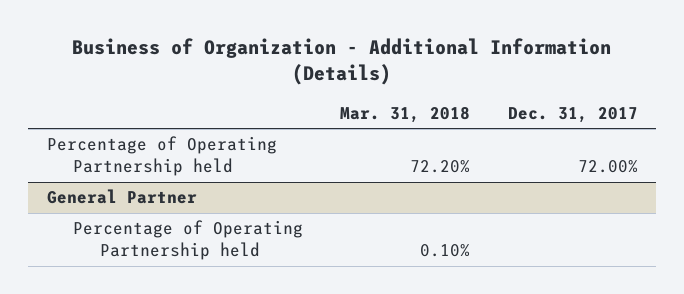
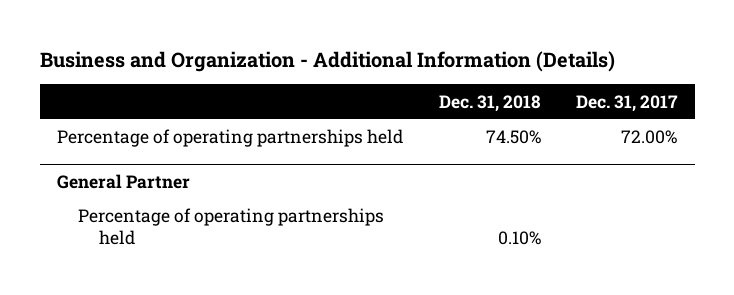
[72,38,612,86] Business of Organization - Additional Information (Details) -> [39,50,615,72] Business and Organization - Additional Information (Details)
[340,105,471,123] Mar. 31, 2018 -> none
none -> [438,94,541,112] Dec. 31, 2018
[46,136,277,177] Percentage of Operating Partnership held -> [57,129,404,148] Percentage of operating partnerships held
[73,220,304,261] Percentage of Operating Partnership held -> [78,208,385,245] Percentage of operating partnerships held

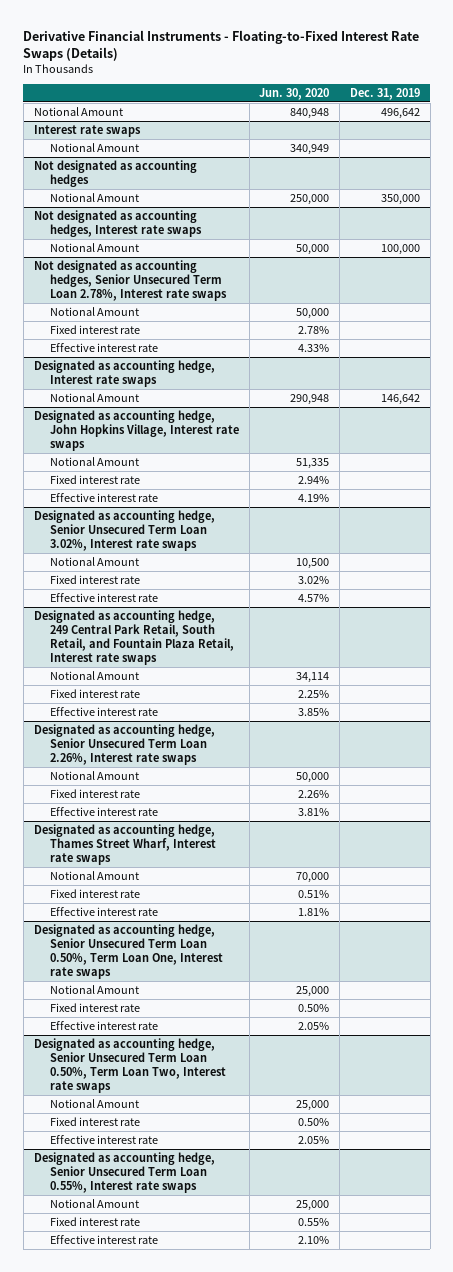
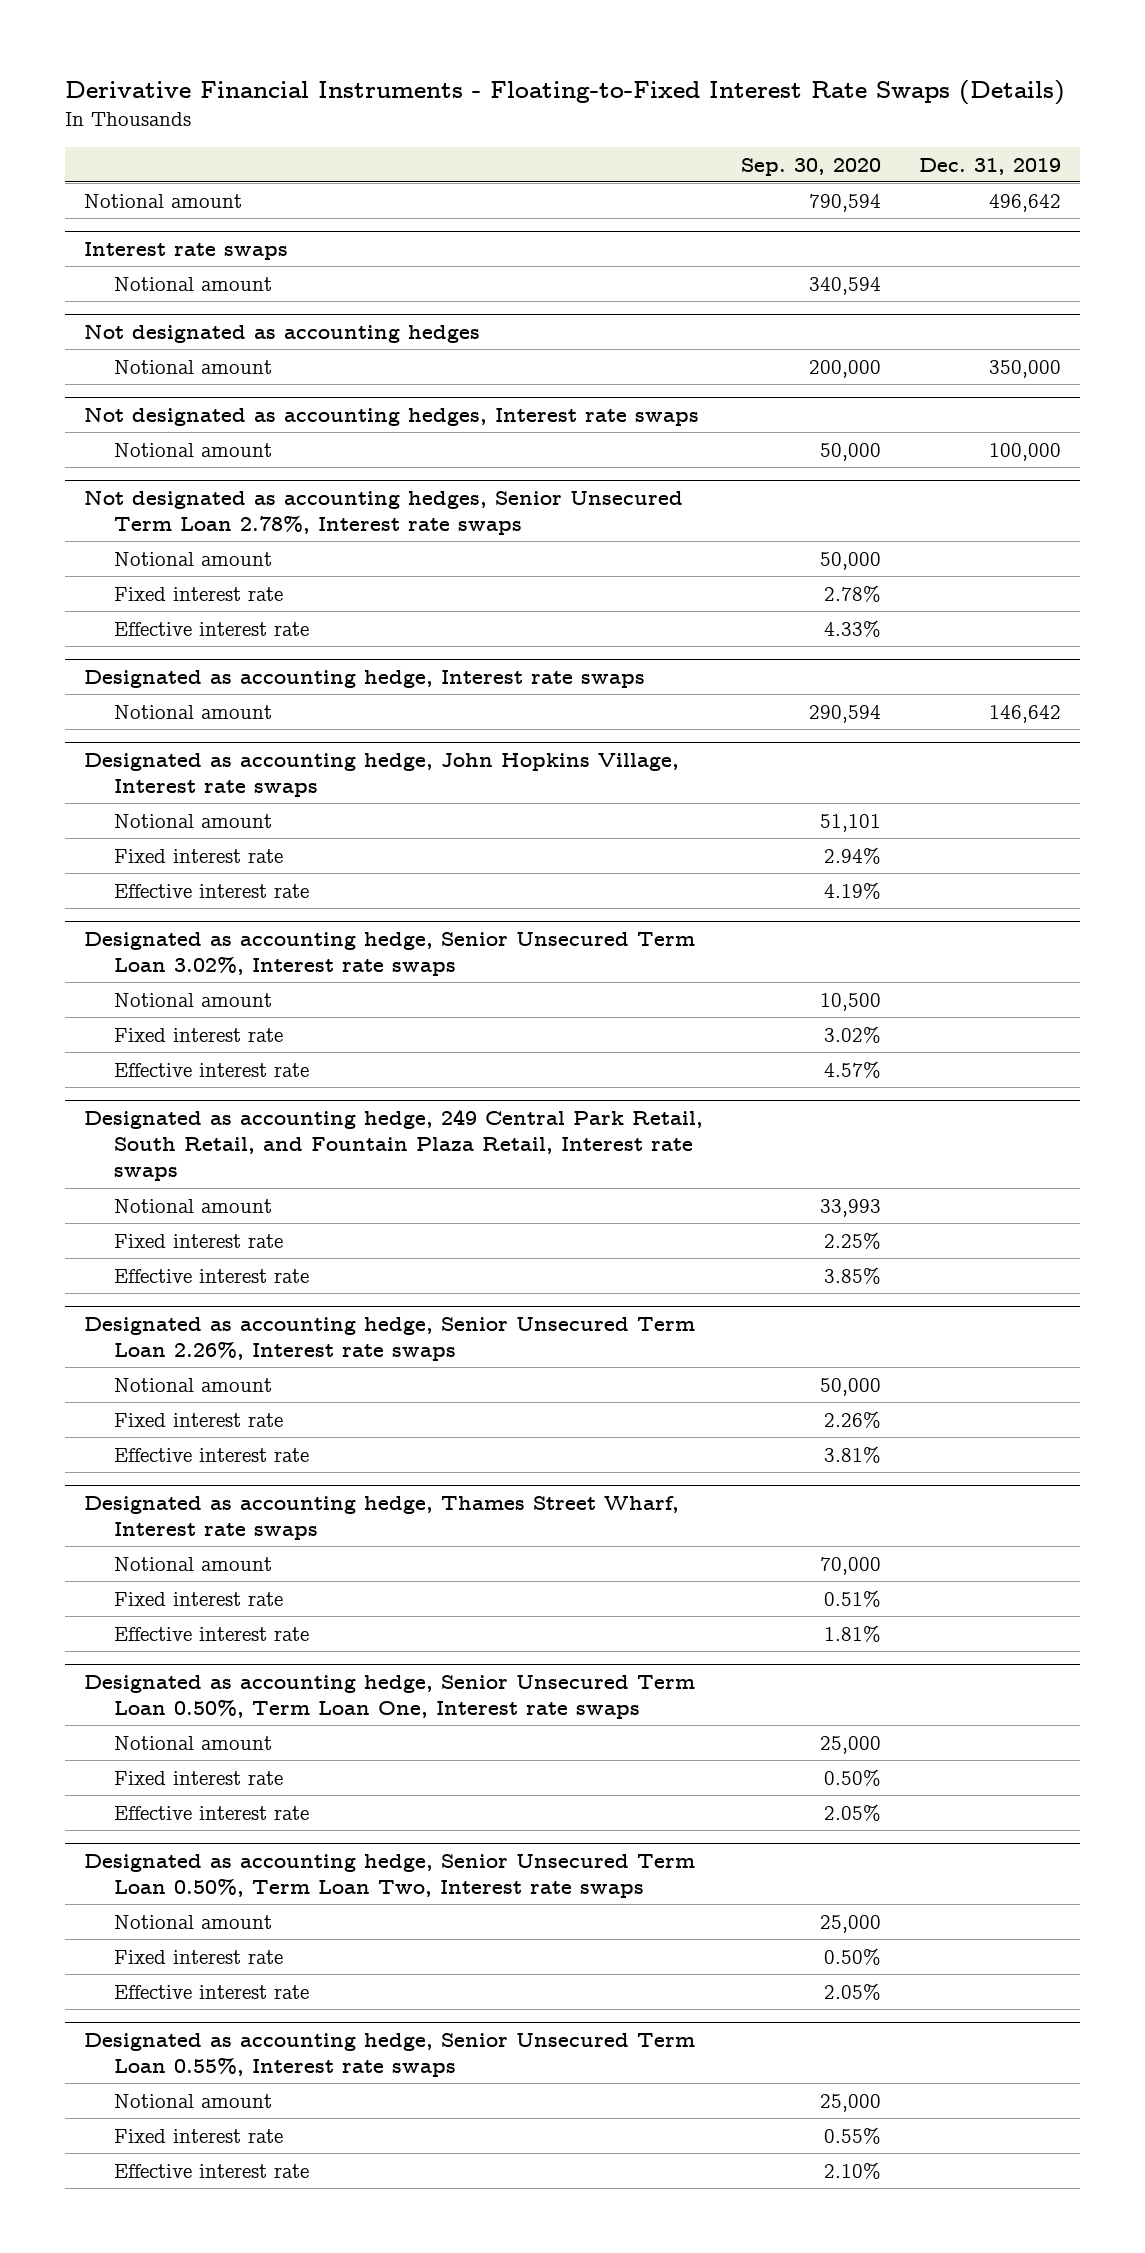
[259,87,330,100] Jun. 30, 2020 -> none
none -> [741,157,882,176] Sep. 30, 2020
[33,106,123,116] Notional Amount -> [83,193,242,208] Notional amount
[50,142,140,152] Notional Amount -> [113,276,272,291] Notional amount
[50,192,140,202] Notional Amount -> [113,359,272,374] Notional amount
[50,242,140,252] Notional Amount -> [113,442,272,457] Notional amount
[50,306,140,316] Notional Amount -> [113,551,272,566] Notional amount
[50,392,140,402] Notional Amount -> [113,704,272,719] Notional amount
[50,456,140,466] Notional Amount -> [113,813,272,828] Notional amount
[50,556,140,566] Notional Amount -> [113,992,272,1007] Notional amount
[50,670,140,680] Notional Amount -> [113,1198,272,1213] Notional amount
[50,770,140,780] Notional Amount -> [113,1377,272,1392] Notional amount
[50,870,140,880] Notional Amount -> [113,1556,272,1571] Notional amount
[50,984,140,994] Notional Amount -> [113,1735,272,1750] Notional amount
[50,1098,140,1108] Notional Amount -> [113,1914,272,1929] Notional amount
[50,1198,140,1208] Notional Amount -> [113,2093,272,2108] Notional amount

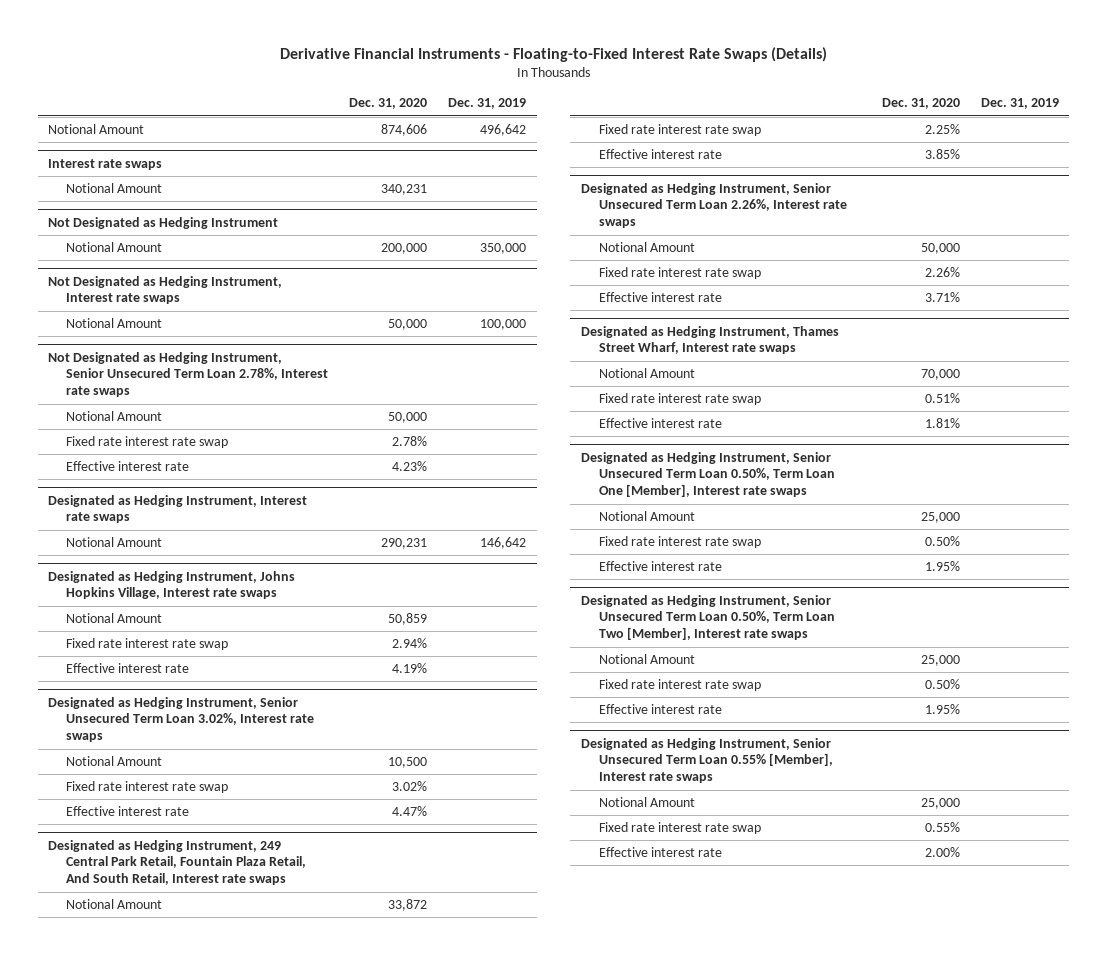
[741,157,882,176] Sep. 30, 2020 -> none
none -> [349,98,428,110] Dec. 31, 2020
[83,193,242,208] Notional amount -> [48,124,145,135] Notional Amount
[113,276,272,291] Notional amount -> [66,183,163,194] Notional Amount
[83,323,480,343] Not designated as accounting hedges -> [48,216,279,229] Not Designated as Hedging Instrument
[113,359,272,374] Notional amount -> [66,242,163,253] Notional Amount
[83,406,699,426] Not designated as accounting hedges, Interest rate swaps -> [48,275,283,305] Not Designated as Hedging Instrument, Interest rate swaps
[113,442,272,457] Notional amount -> [66,318,163,329] Notional Amount
[83,489,683,536] Not designated as accounting hedges, Senior Unsecured Term Loan 2.78%, Interest rate swaps -> [48,351,329,398] Not Designated as Hedging Instrument, Senior Unsecured Term Loan 2.78%, Interest rate swaps
[113,551,272,566] Notional amount -> [66,411,163,422] Notional Amount
[113,586,283,601] Fixed interest rate -> [66,436,229,449] Fixed rate interest rate swap
[83,669,645,688] Designated as accounting hedge, Interest rate swaps -> [48,494,308,524] Designated as Hedging Instrument, Interest rate swaps
[113,704,272,719] Notional amount -> [66,537,163,548] Notional Amount
[83,752,679,798] Designated as accounting hedge, John Hopkins Village, Interest rate swaps -> [48,570,296,600] Designated as Hedging Instrument, Johns Hopkins Village, Interest rate swaps
[113,813,272,828] Notional amount -> [66,613,163,624] Notional Amount
[113,848,283,863] Fixed interest rate -> [66,638,229,651] Fixed rate interest rate swap
[83,931,695,977] Designated as accounting hedge, Senior Unsecured Term Loan 3.02%, Interest rate swaps -> [48,696,315,743] Designated as Hedging Instrument, Senior Unsecured Term Loan 3.02%, Interest rate swaps
[113,992,272,1007] Notional amount -> [66,756,163,767] Notional Amount
[113,1027,283,1042] Fixed interest rate -> [66,781,229,794] Fixed rate interest rate swap
[83,1108,703,1182] Designated as accounting hedge, 249 Central Park Retail, South Retail, and Fountain Plaza Retail, Interest rate swaps -> [48,839,307,886] Designated as Hedging Instrument, 249 Central Park Retail, Fountain Plaza Retail, And South Retail, Interest rate swaps
[113,1198,272,1213] Notional amount -> [66,899,163,910] Notional Amount
[113,1233,283,1248] Fixed interest rate -> [599,124,762,137] Fixed rate interest rate swap
[83,1316,695,1362] Designated as accounting hedge, Senior Unsecured Term Loan 2.26%, Interest rate swaps -> [580,182,848,229] Designated as Hedging Instrument, Senior Unsecured Term Loan 2.26%, Interest rate swaps
[113,1377,272,1392] Notional amount -> [599,242,696,253] Notional Amount
[113,1412,283,1427] Fixed interest rate -> [599,267,762,280] Fixed rate interest rate swap
[83,1495,679,1541] Designated as accounting hedge, Thames Street Wharf, Interest rate swaps -> [580,325,839,355] Designated as Hedging Instrument, Thames Street Wharf, Interest rate swaps
[113,1556,272,1571] Notional amount -> [599,368,696,379] Notional Amount
[113,1591,283,1606] Fixed interest rate -> [599,393,762,406] Fixed rate interest rate swap
[83,1674,695,1720] Designated as accounting hedge, Senior Unsecured Term Loan 0.50%, Term Loan One, Interest rate swaps -> [580,451,836,498] Designated as Hedging Instrument, Senior Unsecured Term Loan 0.50%, Term Loan One [Member], Interest rate swaps
[113,1735,272,1750] Notional amount -> [599,511,696,522] Notional Amount
[113,1770,283,1785] Fixed interest rate -> [599,536,762,549] Fixed rate interest rate swap
[83,1853,695,1899] Designated as accounting hedge, Senior Unsecured Term Loan 0.50%, Term Loan Two, Interest rate swaps -> [580,594,836,641] Designated as Hedging Instrument, Senior Unsecured Term Loan 0.50%, Term Loan Two [Member], Interest rate swaps
[113,1914,272,1929] Notional amount -> [599,654,696,665] Notional Amount
[113,1949,283,1964] Fixed interest rate -> [599,679,762,692] Fixed rate interest rate swap
[83,2032,695,2078] Designated as accounting hedge, Senior Unsecured Term Loan 0.55%, Interest rate swaps -> [580,737,834,784] Designated as Hedging Instrument, Senior Unsecured Term Loan 0.55% [Member], Interest rate swaps
[113,2093,272,2108] Notional amount -> [599,797,696,808] Notional Amount
[113,2128,283,2143] Fixed interest rate -> [599,822,762,835] Fixed rate interest rate swap

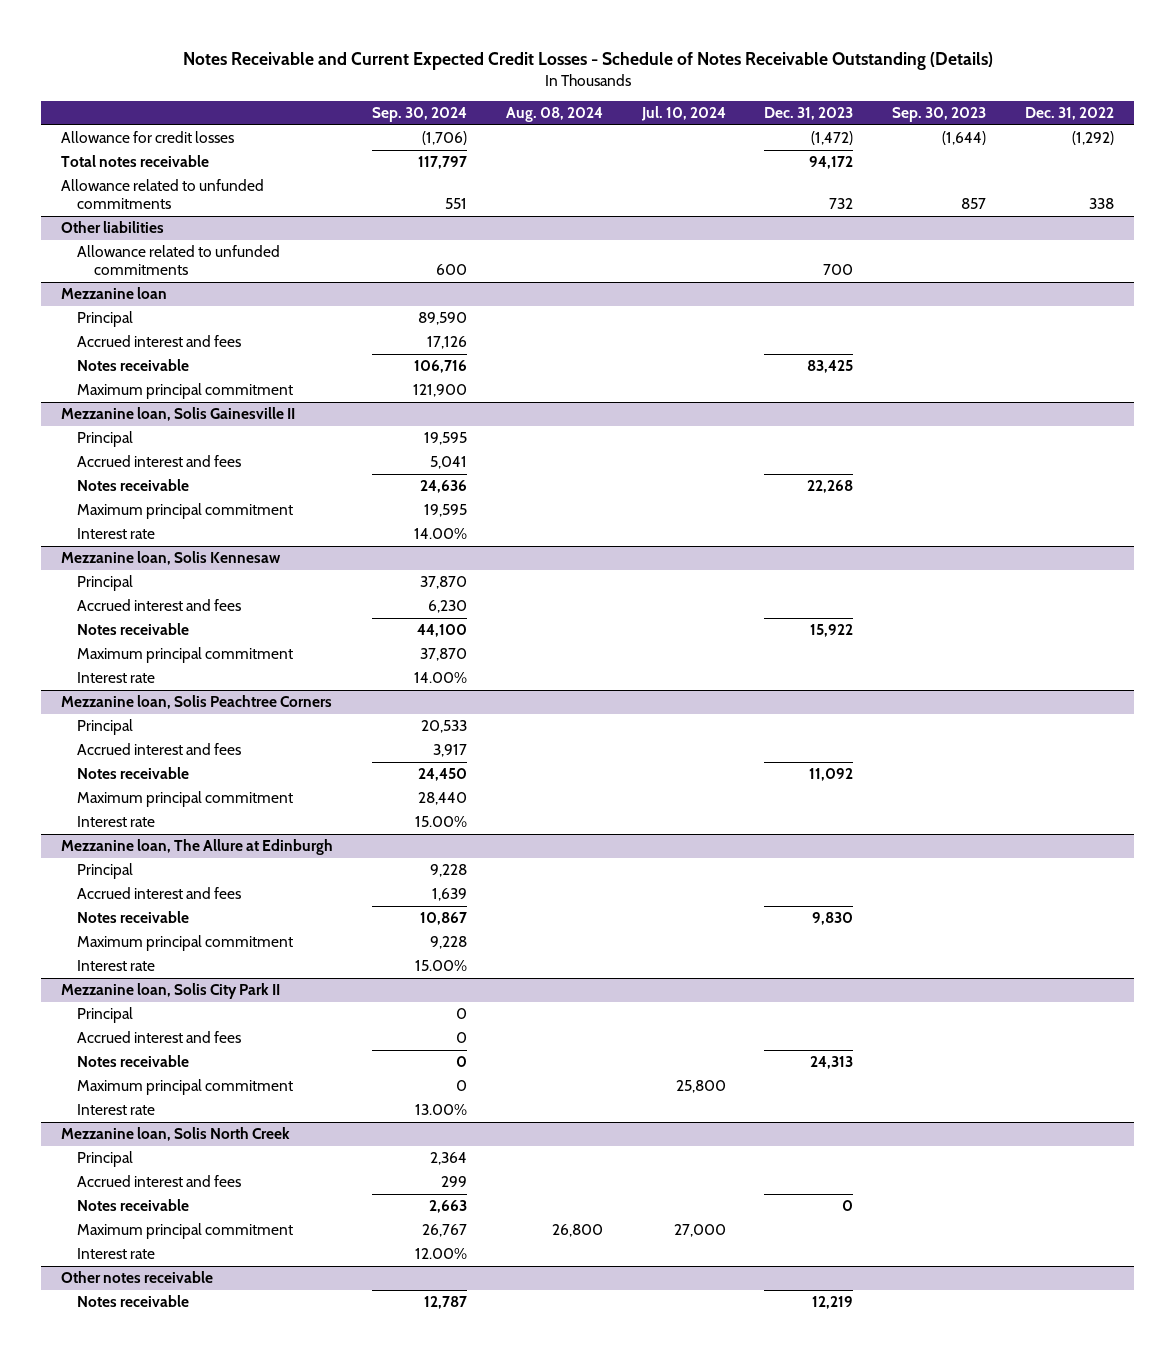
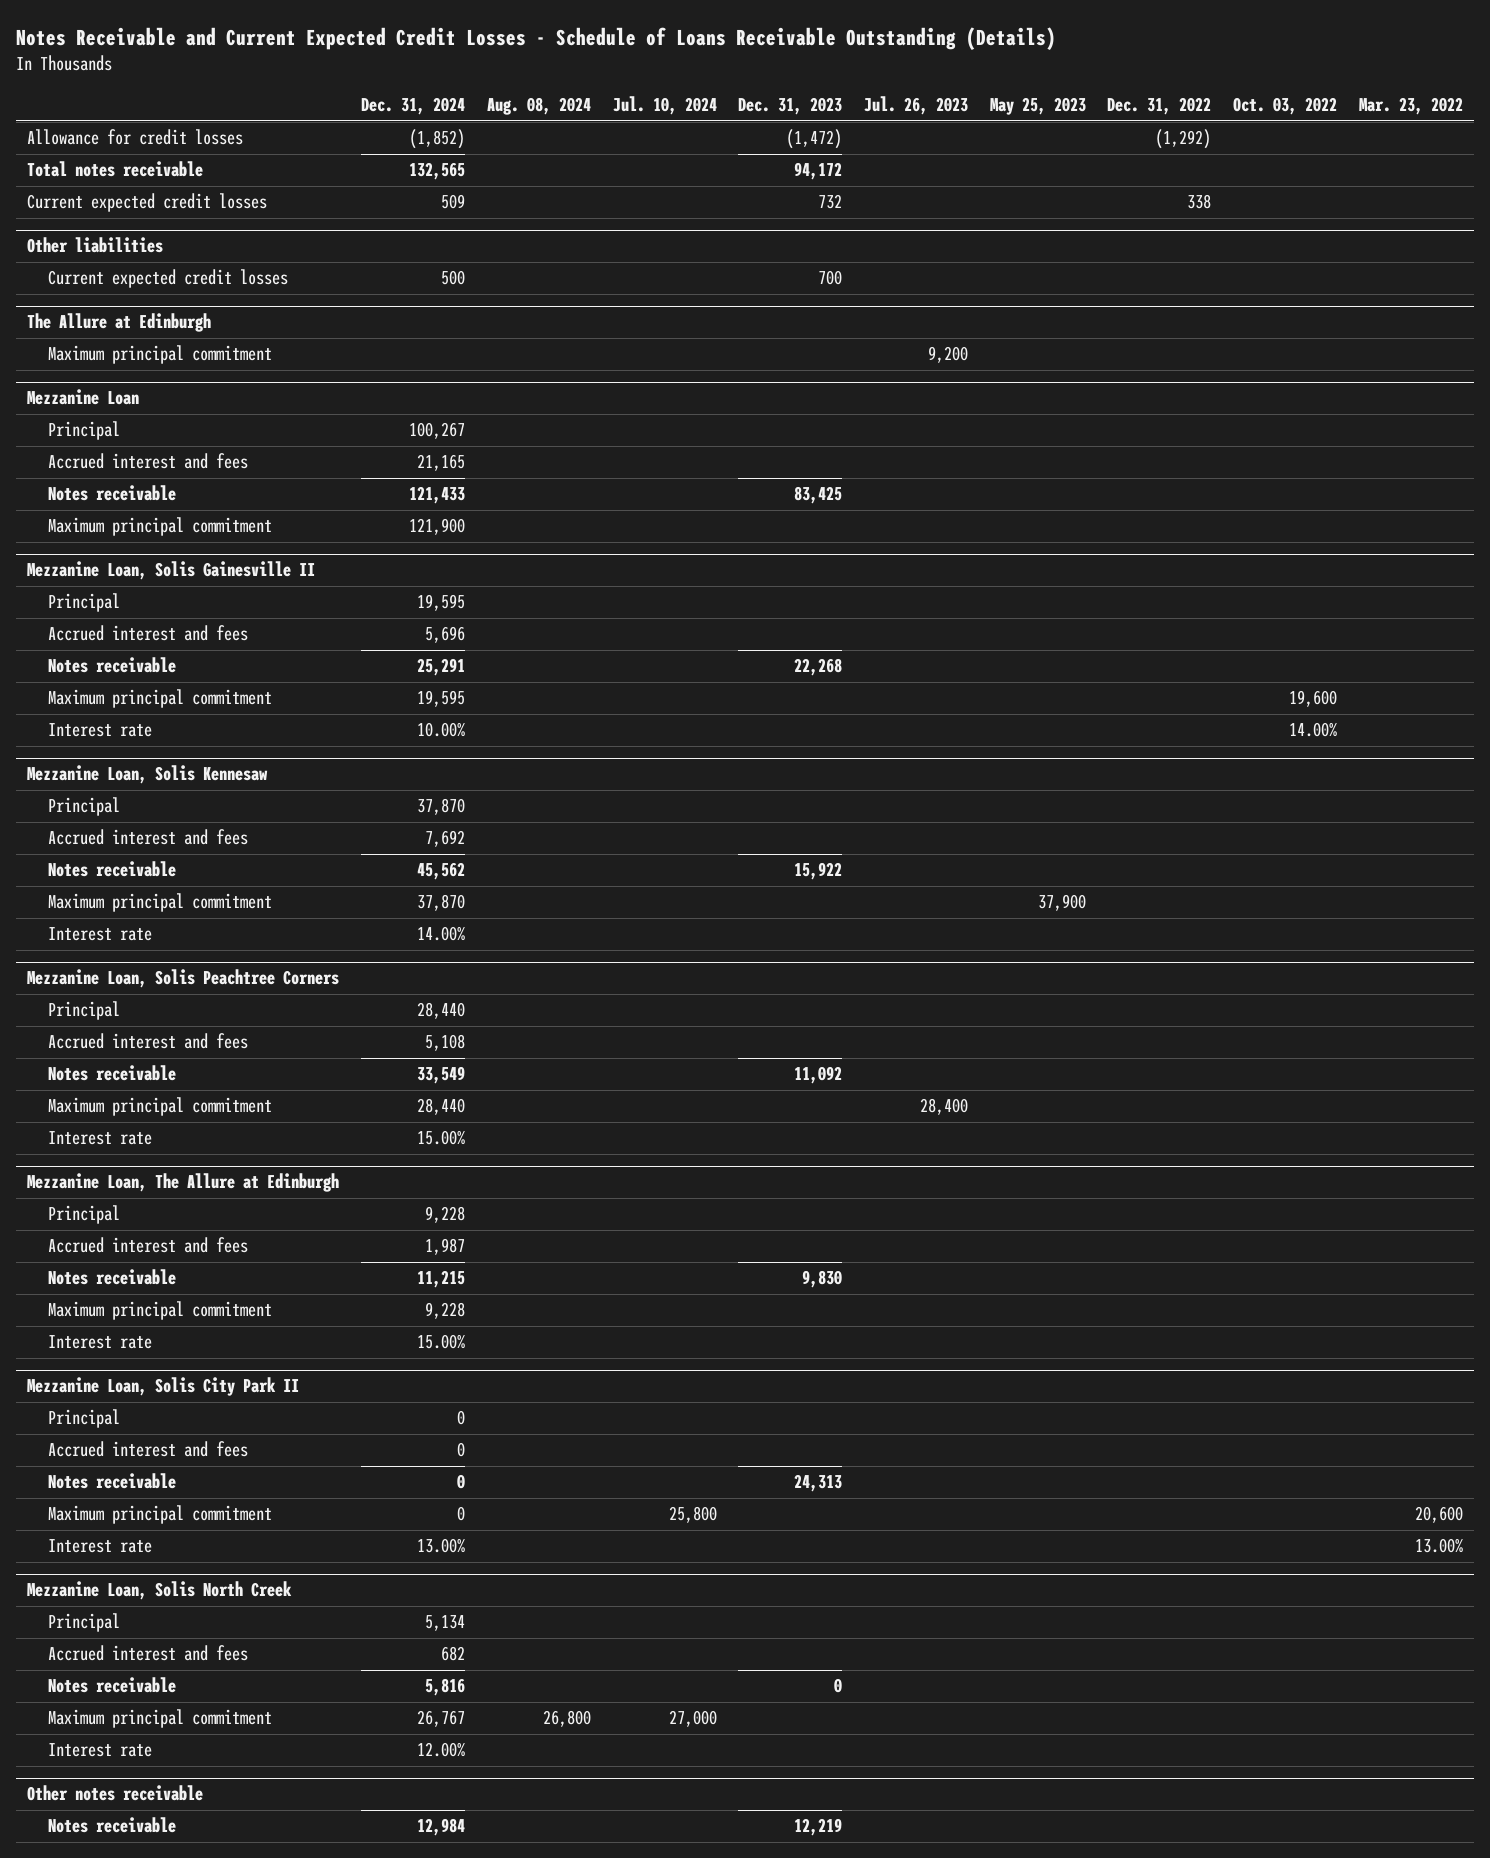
[182,51,993,70] Notes Receivable and Current Expected Credit Losses - Schedule of Notes Receivable Outstanding (Details) -> [16,27,1057,51] Notes Receivable and Current Expected Credit Losses - Schedule of Loans Receivable Outstanding (Details)
[371,107,467,123] Sep. 30, 2024 -> none
[892,107,987,123] Sep. 30, 2023 -> none
none -> [361,97,466,116] Dec. 31, 2024
none -> [864,96,969,116] Jul. 26, 2023
none -> [989,97,1086,116] May 25, 2023
none -> [1233,97,1338,116] Oct. 03, 2022
none -> [1358,97,1463,116] Mar. 23, 2022
[60,179,264,210] Allowance related to unfunded commitments -> [27,193,268,213] Current expected credit losses
[77,245,281,276] Allowance related to unfunded commitments -> [47,269,288,289] Current expected credit losses
none -> [27,313,212,333] The Allure at Edinburgh
none -> [47,345,272,365] Maximum principal commitment
[60,287,167,300] Mezzanine loan -> [27,389,140,406] Mezzanine Loan
[60,407,295,422] Mezzanine loan, Solis Gainesville II -> [27,561,316,581] Mezzanine Loan, Solis Gainesville II
[60,551,281,566] Mezzanine loan, Solis Kennesaw -> [27,765,269,785] Mezzanine Loan, Solis Kennesaw
[60,695,332,710] Mezzanine loan, Solis Peachtree Corners -> [27,969,340,989] Mezzanine Loan, Solis Peachtree Corners
[60,839,333,856] Mezzanine loan, The Allure at Edinburgh -> [27,1173,340,1193] Mezzanine Loan, The Allure at Edinburgh
[60,983,280,1000] Mezzanine loan, Solis City Park II -> [27,1377,300,1397] Mezzanine Loan, Solis City Park II
[60,1127,290,1142] Mezzanine loan, Solis North Creek -> [27,1581,293,1601] Mezzanine Loan, Solis North Creek

